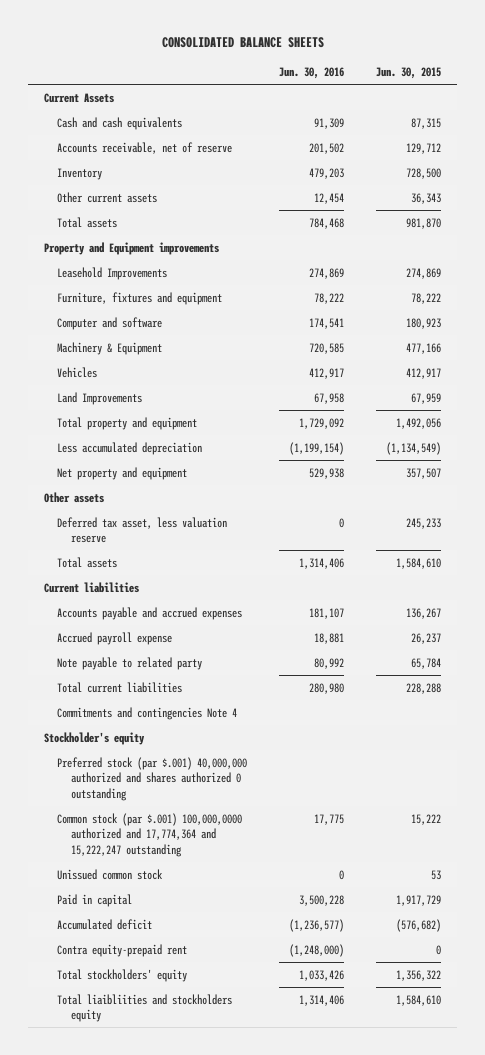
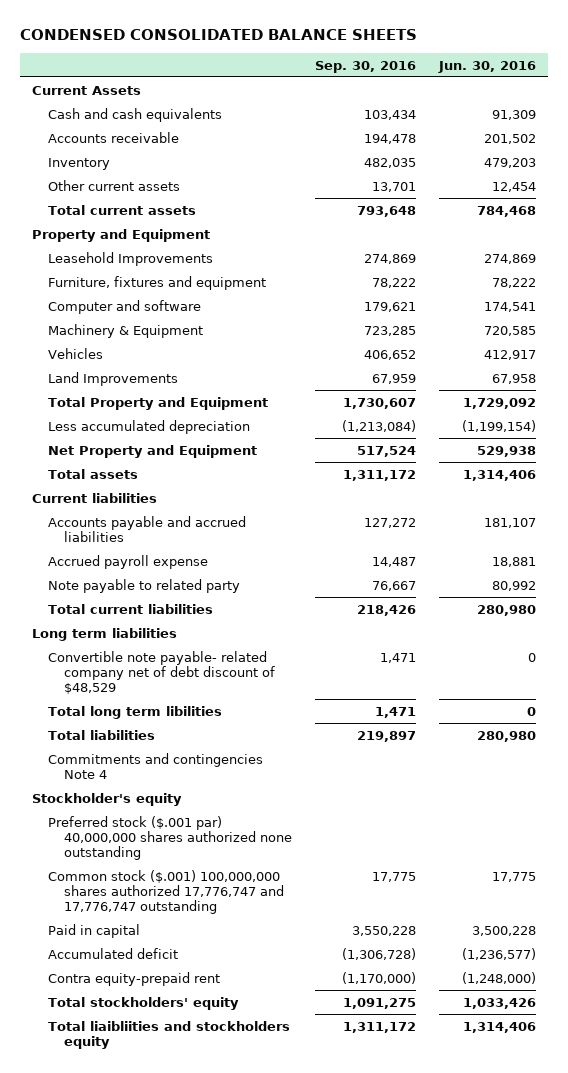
[161,37,324,49] CONSOLIDATED BALANCE SHEETS -> [20,29,418,41] CONDENSED CONSOLIDATED BALANCE SHEETS
[376,67,442,80] Jun. 30, 2015 -> none
none -> [315,60,417,73] Sep. 30, 2016
[57,141,233,154] Accounts receivable, net of reserve -> [47,131,179,143] Accounts receivable
[57,216,118,228] Total assets -> [47,204,196,215] Total current assets
[44,241,220,255] Property and Equipment improvements -> [31,228,210,242] Property and Equipment
[57,416,198,430] Total property and equipment -> [47,396,268,410] Total Property and Equipment
[44,491,105,503] Other assets -> none
[57,516,228,544] Deferred tax asset, less valuation reserve -> none
[57,466,188,480] Net property and equipment -> [47,444,257,458] Net Property and Equipment
[57,606,243,620] Accounts payable and accrued expenses -> [47,515,246,542] Accounts payable and accrued liabilities
none -> [31,627,177,641] Long term liabilities
none -> [47,650,276,695] Convertible note payable- related company net of debt discount of $48,529
none -> [47,705,222,719] Total long term libilities
none -> [47,729,155,740] Total liabilities
[57,868,164,880] Unissued common stock -> none
[57,756,248,801] Preferred stock (par $.001) 40,000,000 authorized and shares authorized 0 outstanding -> [47,815,293,861] Preferred stock ($.001 par) 40,000,000 shares authorized none outstanding
[57,812,243,857] Common stock (par $.001) 100,000,0000 authorized and 17,774,364 and 15,222,247 outstanding -> [47,869,285,915] Common stock ($.001) 100,000,000 shares authorized 17,776,747 and 17,776,747 outstanding

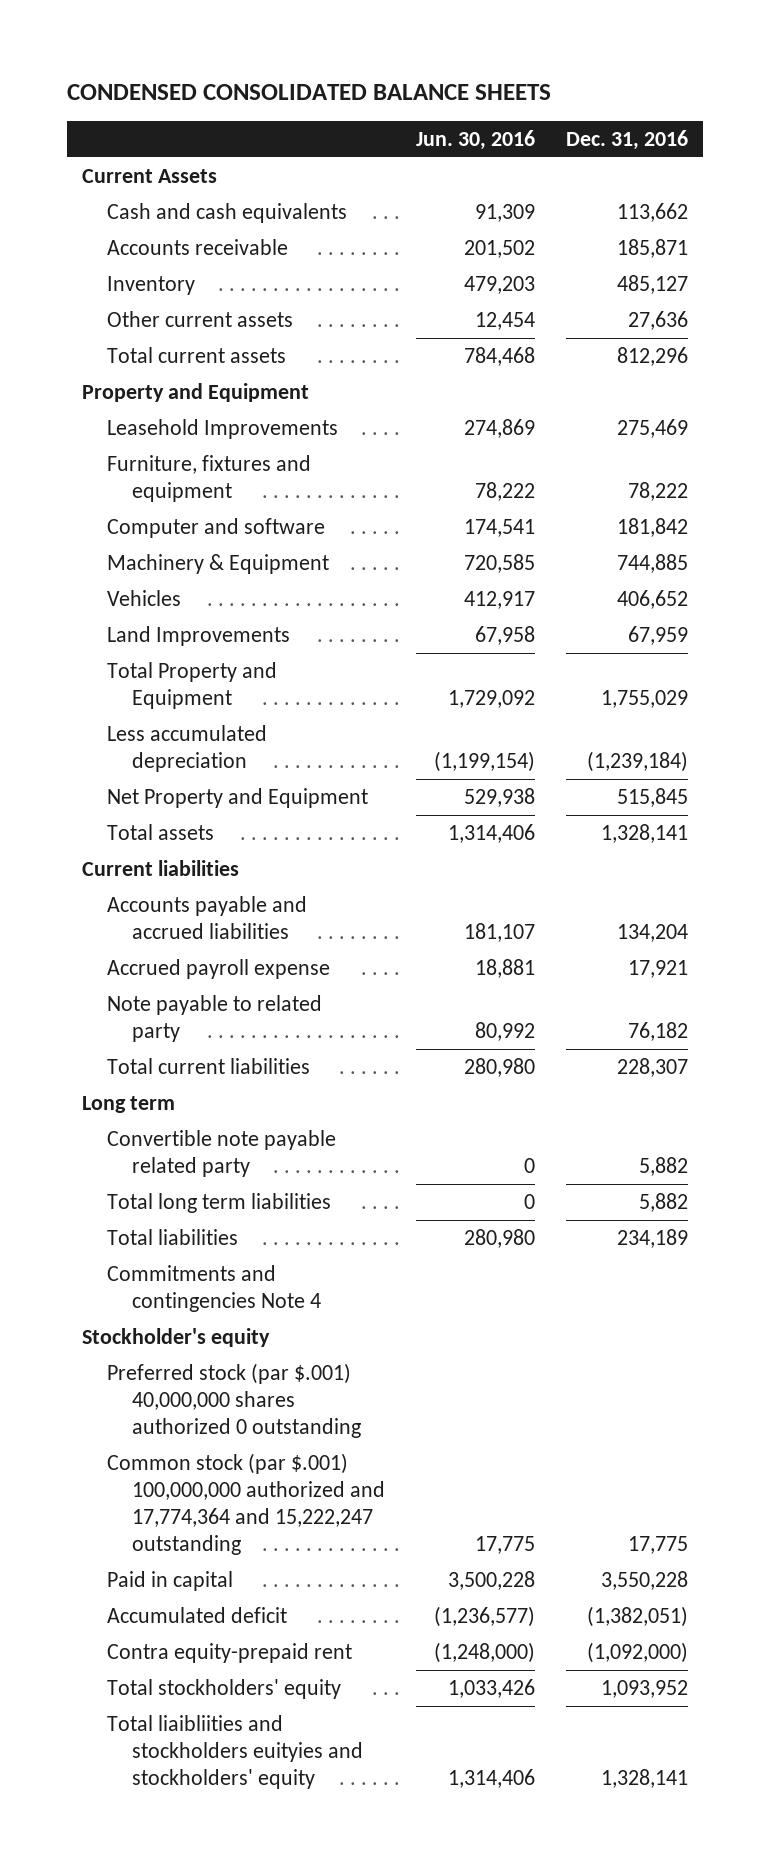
[315,60,417,73] Sep. 30, 2016 -> none
none -> [565,130,688,151] Dec. 31, 2016
[31,627,177,641] Long term liabilities -> [82,1095,176,1113] Long term
[47,650,276,695] Convertible note payable- related company net of debt discount of $48,529 -> [107,1129,337,1178] Convertible note payable related party
[47,705,222,719] Total long term libilities -> [107,1192,332,1213] Total long term liabilities
[47,815,293,861] Preferred stock ($.001 par) 40,000,000 shares authorized none outstanding -> [107,1362,361,1439] Preferred stock (par $.001) 40,000,000 shares authorized 0 outstanding
[47,869,285,915] Common stock ($.001) 100,000,000 shares authorized 17,776,747 and 17,776,747 outstanding -> [107,1452,385,1556] Common stock (par $.001) 100,000,000 authorized and 17,774,364 and 15,222,247 outstanding
[47,1020,290,1049] Total liaibliities and stockholders equity -> [107,1714,363,1790] Total liaibliities and stockholders euityies and stockholders' equity

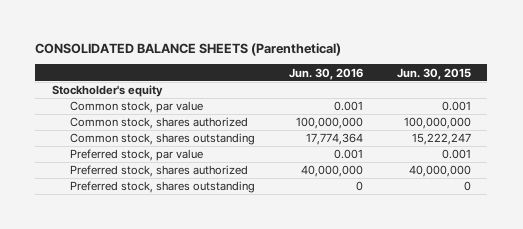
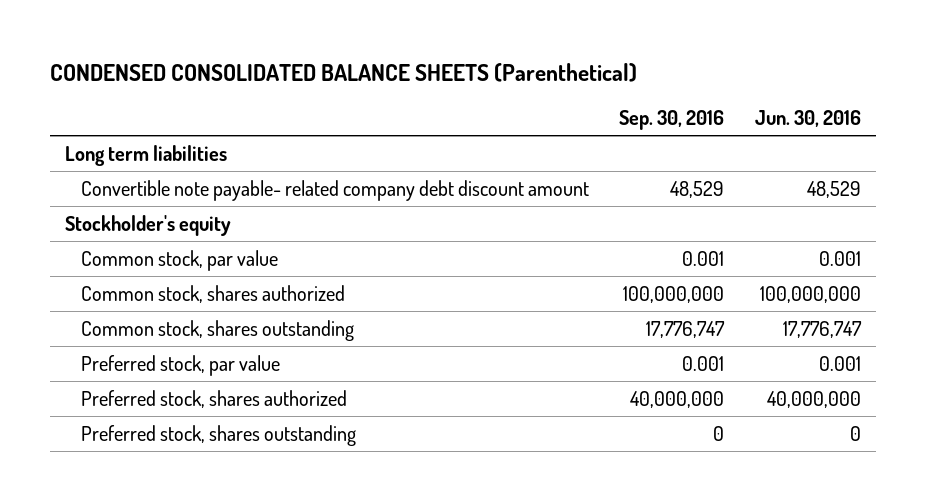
[35,42,342,56] CONSOLIDATED BALANCE SHEETS (Parenthetical) -> [49,62,637,82] CONDENSED CONSOLIDATED BALANCE SHEETS (Parenthetical)
[396,67,471,80] Jun. 30, 2015 -> none
none -> [619,110,725,131] Sep. 30, 2016
none -> [65,144,228,166] Long term liabilities
none -> [81,179,590,201] Convertible note payable- related company debt discount amount
[305,133,363,146] 17,774,364 -> [782,320,862,338] 17,776,747

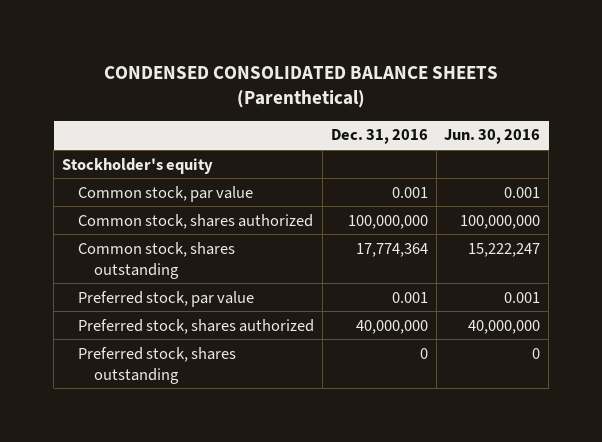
[619,110,725,131] Sep. 30, 2016 -> none
none -> [330,129,428,145] Dec. 31, 2016
[65,144,228,166] Long term liabilities -> none
[81,179,590,201] Convertible note payable- related company debt discount amount -> none
[782,320,862,338] 17,776,747 -> [468,242,541,257] 15,222,247

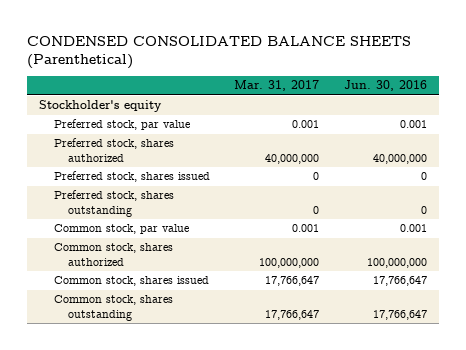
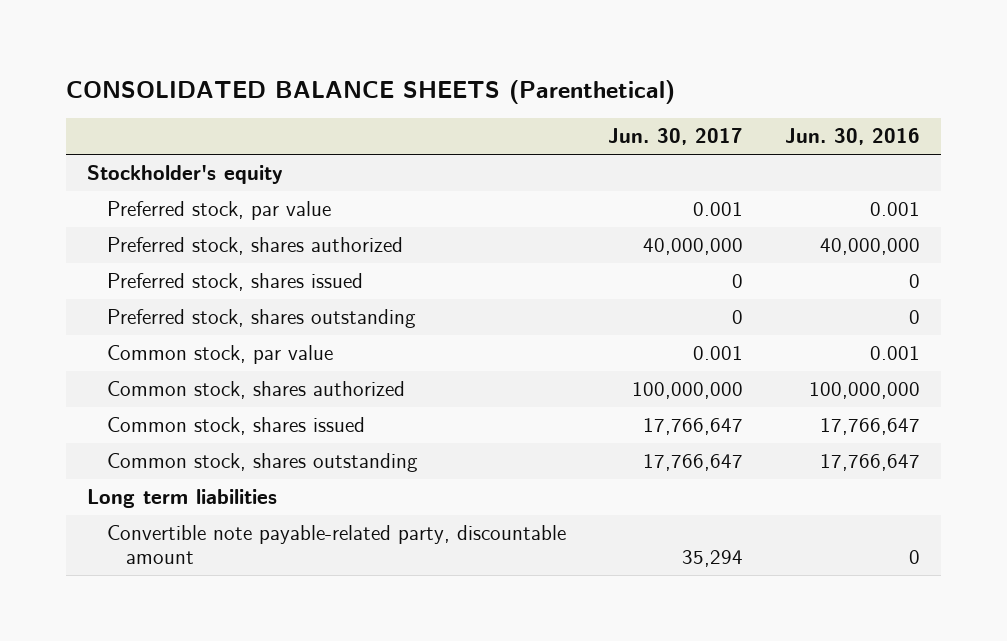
[27,35,412,70] CONDENSED CONSOLIDATED BALANCE SHEETS (Parenthetical) -> [66,79,676,104] CONSOLIDATED BALANCE SHEETS (Parenthetical)
[234,80,320,92] Mar. 31, 2017 -> none
none -> [607,128,743,146] Jun. 30, 2017
none -> [87,489,278,509] Long term liabilities
none -> [106,525,566,565] Convertible note payable-related party, discountable amount

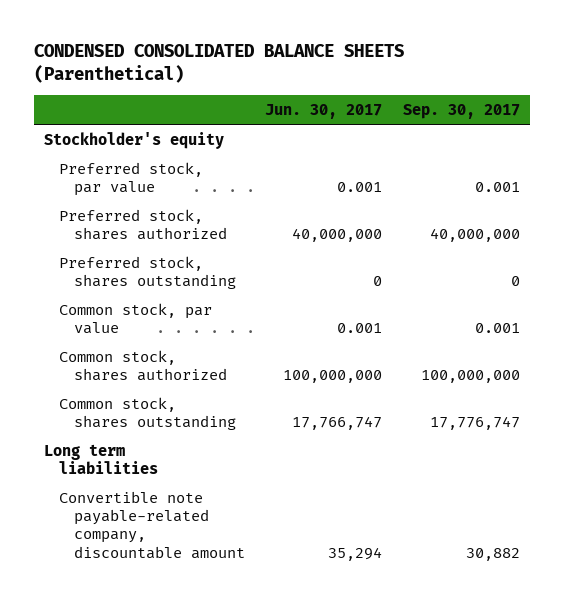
[66,79,676,104] CONSOLIDATED BALANCE SHEETS (Parenthetical) -> [33,44,404,84] CONDENSED CONSOLIDATED BALANCE SHEETS (Parenthetical)
[784,128,920,146] Jun. 30, 2016 -> none
none -> [402,103,520,119] Sep. 30, 2017
[106,273,363,292] Preferred stock, shares issued -> none
[106,417,365,436] Common stock, shares issued -> none
[642,454,743,472] 17,766,647 -> [292,415,383,430] 17,766,747
[106,525,566,565] Convertible note payable-related party, discountable amount -> [58,490,245,559] Convertible note payable-related company, discountable amount

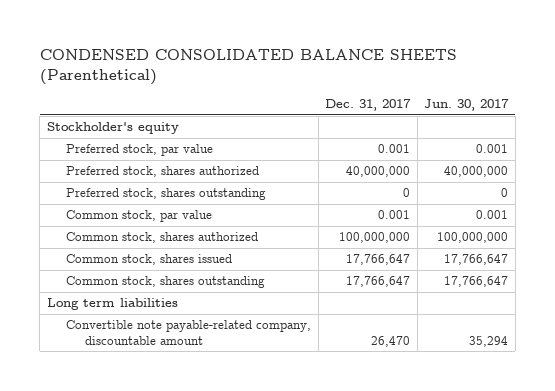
[402,103,520,119] Sep. 30, 2017 -> none
none -> [325,99,412,112] Dec. 31, 2017
none -> [66,254,233,266] Common stock, shares issued
[292,415,383,430] 17,766,747 -> [444,276,509,288] 17,766,647

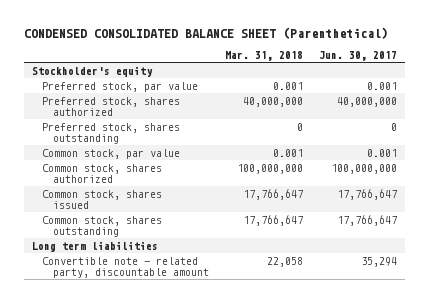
[39,49,457,86] CONDENSED CONSOLIDATED BALANCE SHEETS (Parenthetical) -> [23,26,388,39] CONDENSED CONSOLIDATED BALANCE SHEET (Parenthetical)
[325,99,412,112] Dec. 31, 2017 -> none
none -> [224,50,303,61] Mar. 31, 2018
[66,320,312,345] Convertible note payable-related company, discountable amount -> [42,256,209,278] Convertible note - related party, discountable amount

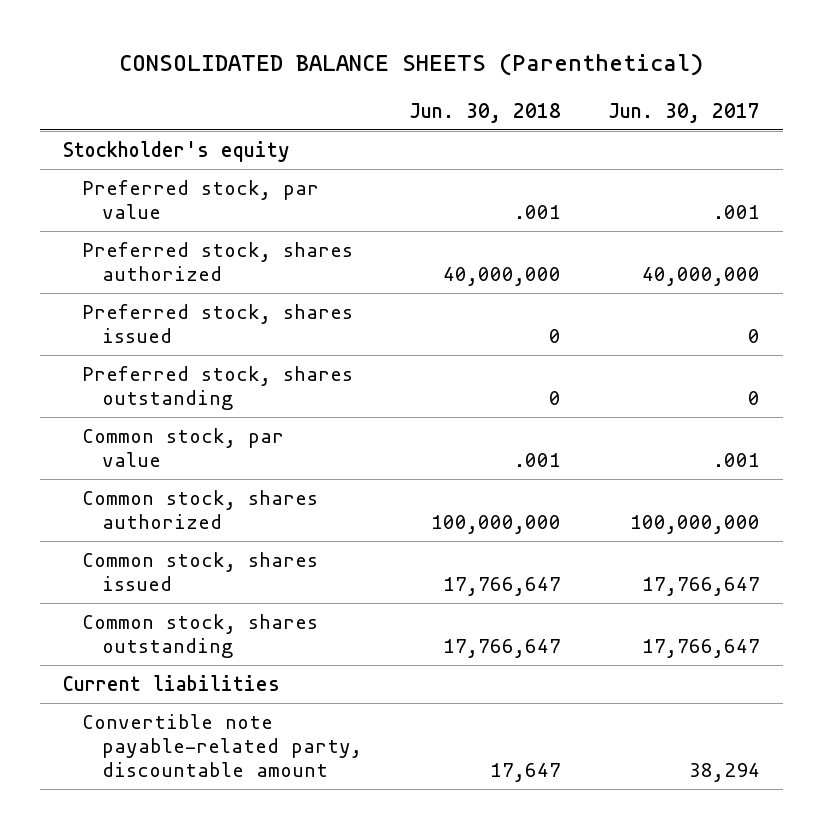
[23,26,388,39] CONDENSED CONSOLIDATED BALANCE SHEET (Parenthetical) -> [119,53,704,77] CONSOLIDATED BALANCE SHEETS (Parenthetical)
[224,50,303,61] Mar. 31, 2018 -> none
none -> [408,102,561,123] Jun. 30, 2018
[366,81,397,90] 0.001 -> [712,205,760,220] .001
none -> [82,303,354,344] Preferred stock, shares issued
[366,148,397,157] 0.001 -> [712,453,760,468] .001
[31,240,158,252] Long term liabilities -> none
none -> [63,674,281,691] Current liabilities
[42,256,209,278] Convertible note - related party, discountable amount -> [82,713,362,778] Convertible note payable-related party, discountable amount
[360,256,397,267] 35,294 -> [688,763,760,783] 38,294

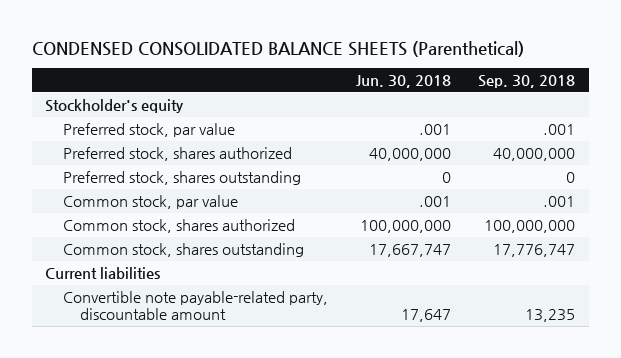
[119,53,704,77] CONSOLIDATED BALANCE SHEETS (Parenthetical) -> [31,40,524,57] CONDENSED CONSOLIDATED BALANCE SHEETS (Parenthetical)
[607,102,760,123] Jun. 30, 2017 -> none
none -> [478,74,576,88] Sep. 30, 2018
[82,303,354,344] Preferred stock, shares issued -> none
[82,551,319,592] Common stock, shares issued -> none
[442,639,561,659] 17,766,647 -> [368,243,451,257] 17,667,747

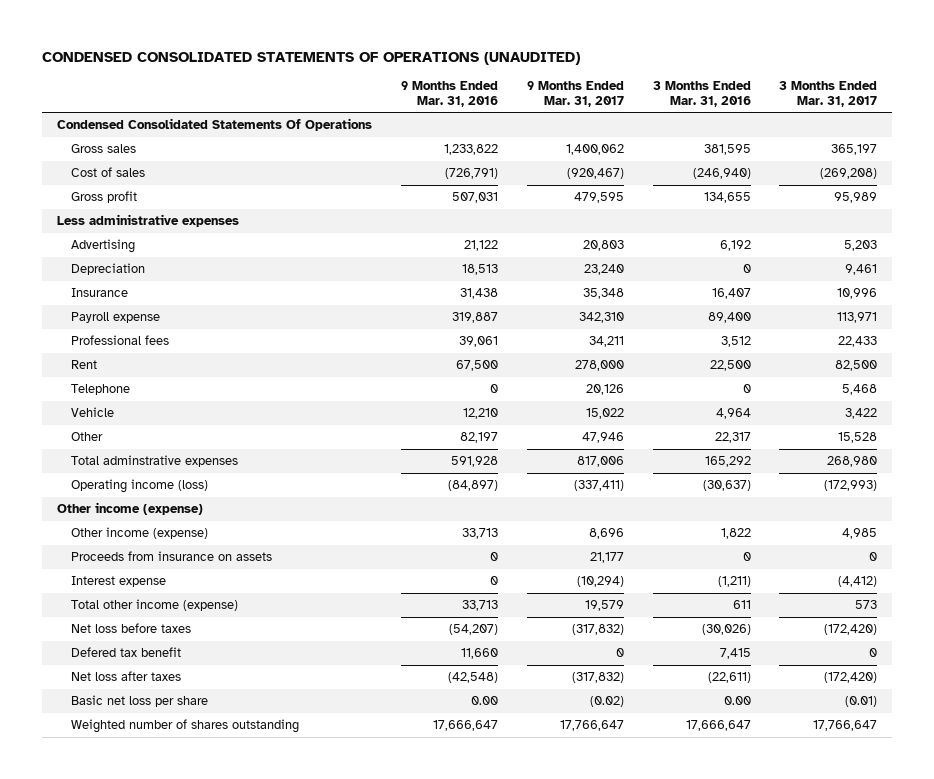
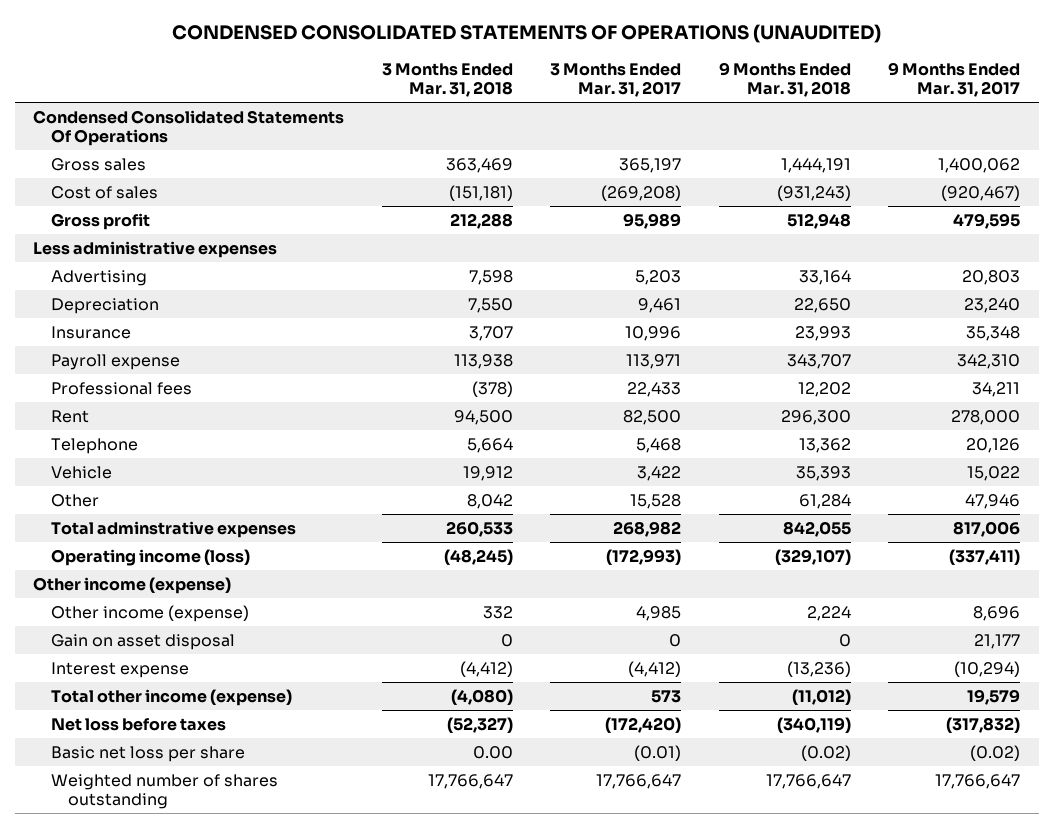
[400,81,498,107] 9 Months Ended Mar. 31, 2016 -> none
[652,81,751,107] 3 Months Ended Mar. 31, 2016 -> none
none -> [381,62,513,98] 3 Months Ended Mar. 31, 2018
none -> [718,61,851,98] 9 Months Ended Mar. 31, 2018
[827,456,878,468] 268,980 -> [613,520,682,537] 268,982
[71,551,273,562] Proceeds from insurance on assets -> [50,633,235,650] Gain on asset disposal
[71,647,182,658] Defered tax benefit -> none
[71,671,182,682] Net loss after taxes -> none

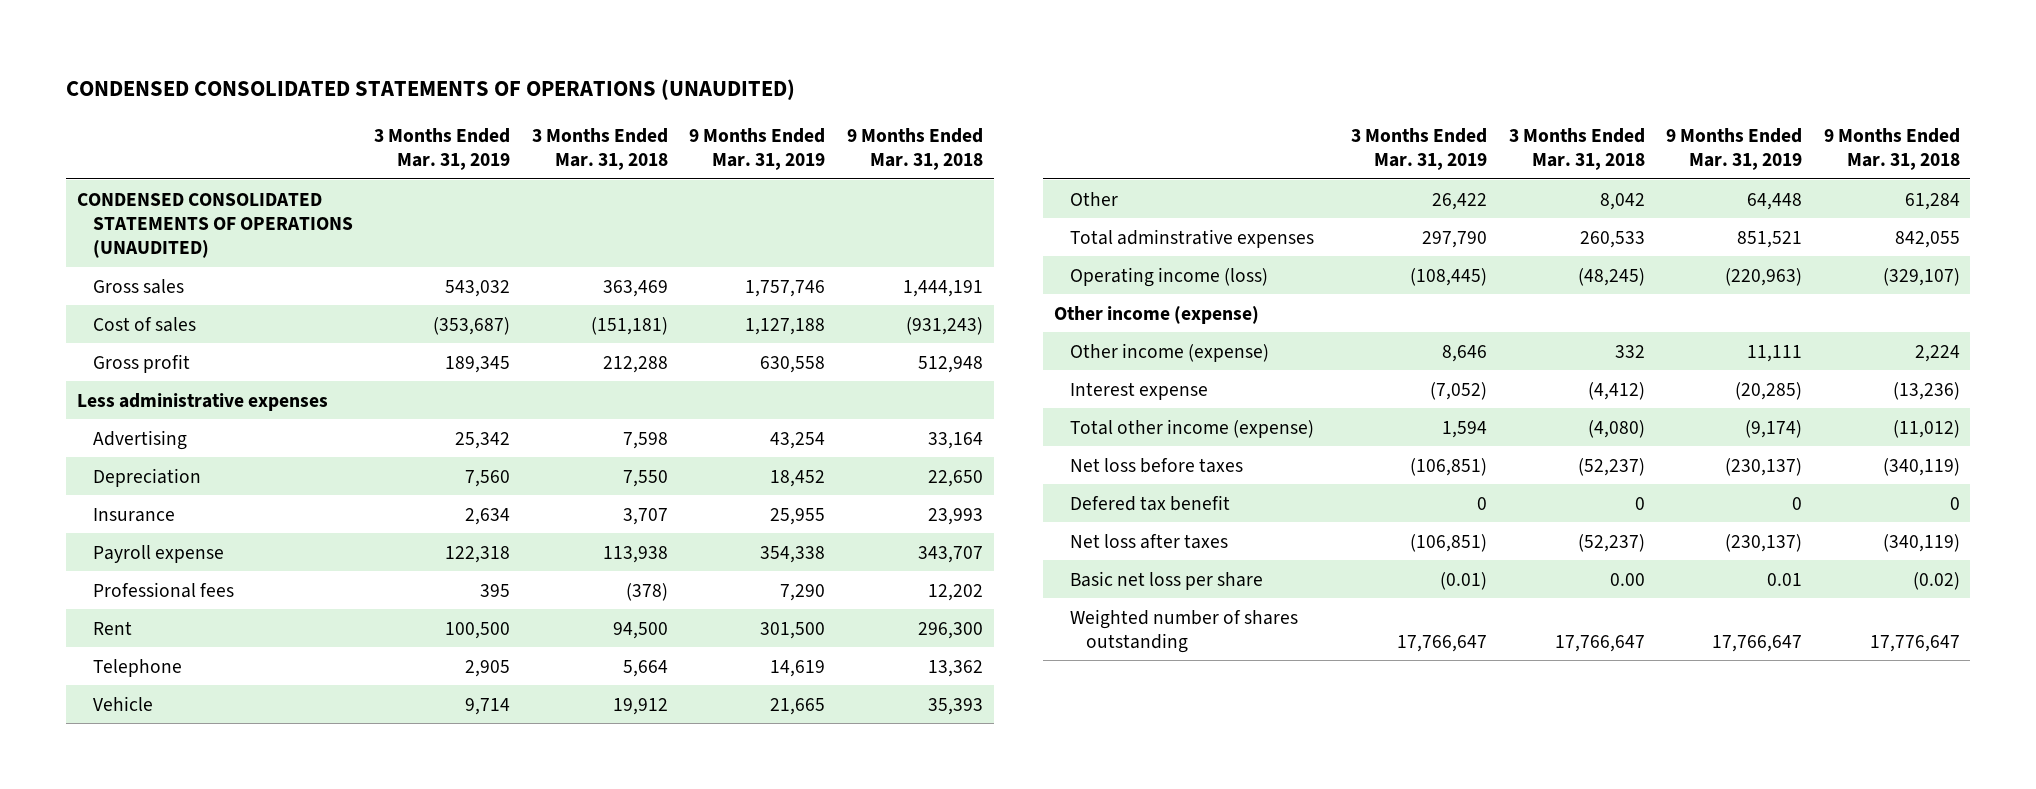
[550,62,682,98] 3 Months Ended Mar. 31, 2017 -> none
[888,61,1021,98] 9 Months Ended Mar. 31, 2017 -> none
none -> [374,127,511,171] 3 Months Ended Mar. 31, 2019
none -> [689,127,826,171] 9 Months Ended Mar. 31, 2019
[33,109,345,147] Condensed Consolidated Statements Of Operations -> [76,192,353,259] CONDENSED CONSOLIDATED STATEMENTS OF OPERATIONS (UNAUDITED)
[50,633,235,650] Gain on asset disposal -> none
[446,716,513,733] (52,327) -> [1577,457,1645,476] (52,237)
none -> [1069,494,1230,511] Defered tax benefit
none -> [1069,533,1228,549] Net loss after taxes
[765,773,851,789] 17,766,647 -> [1869,634,1960,652] 17,776,647

